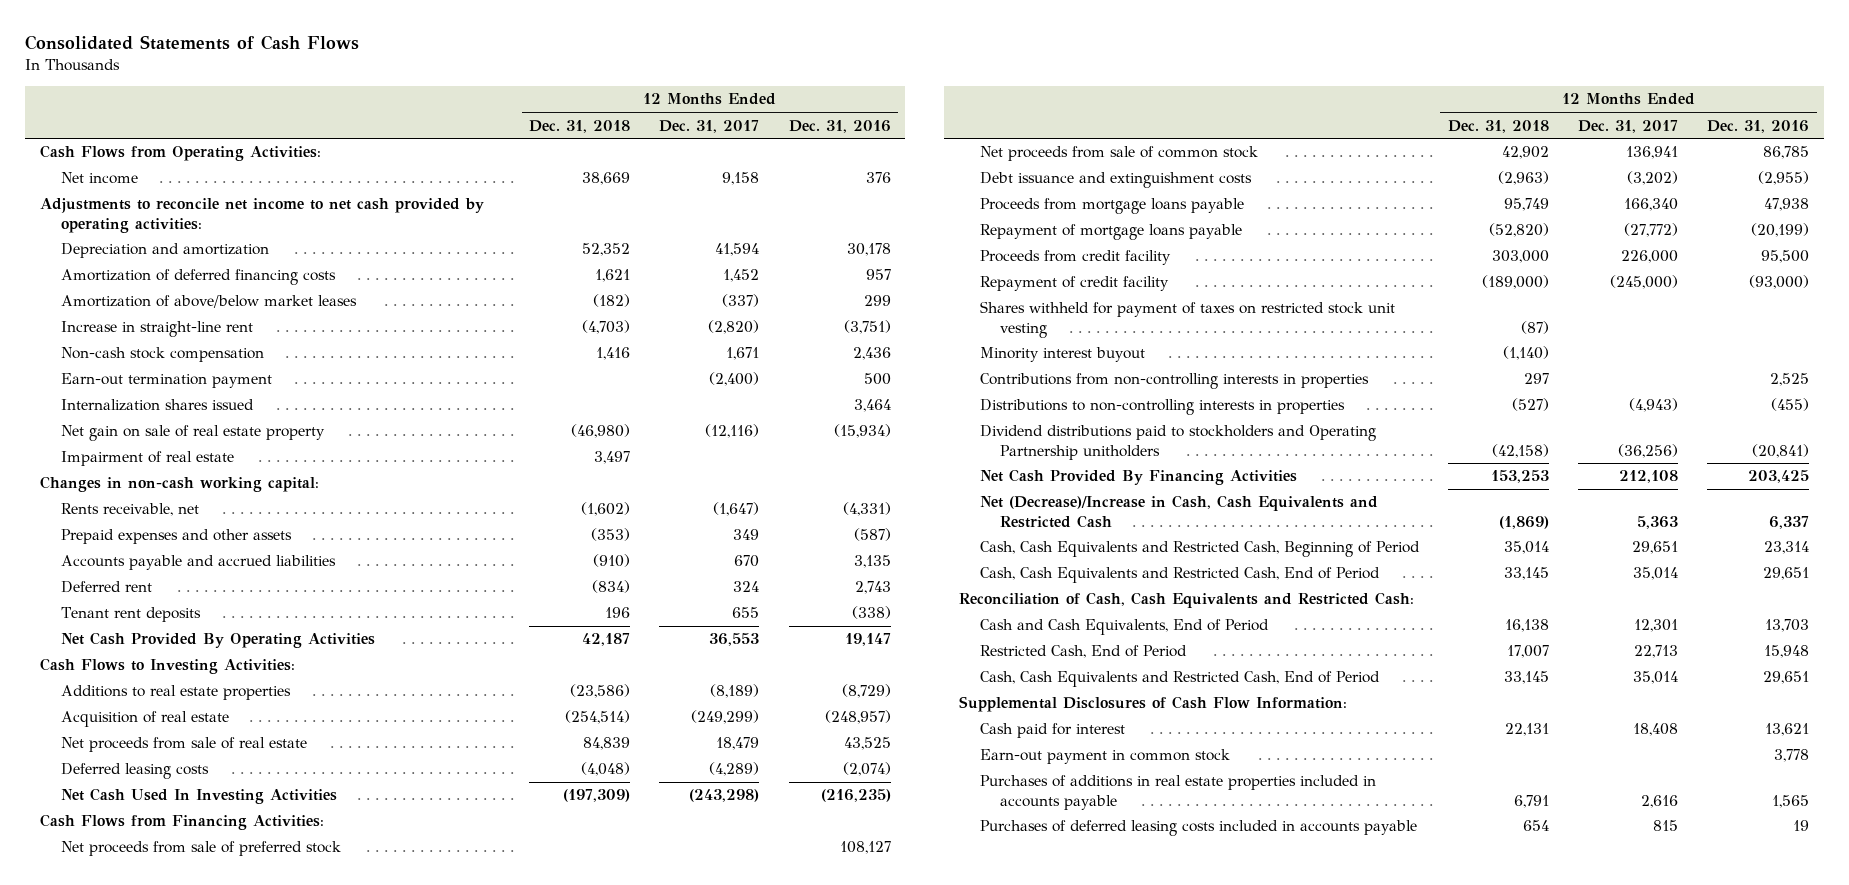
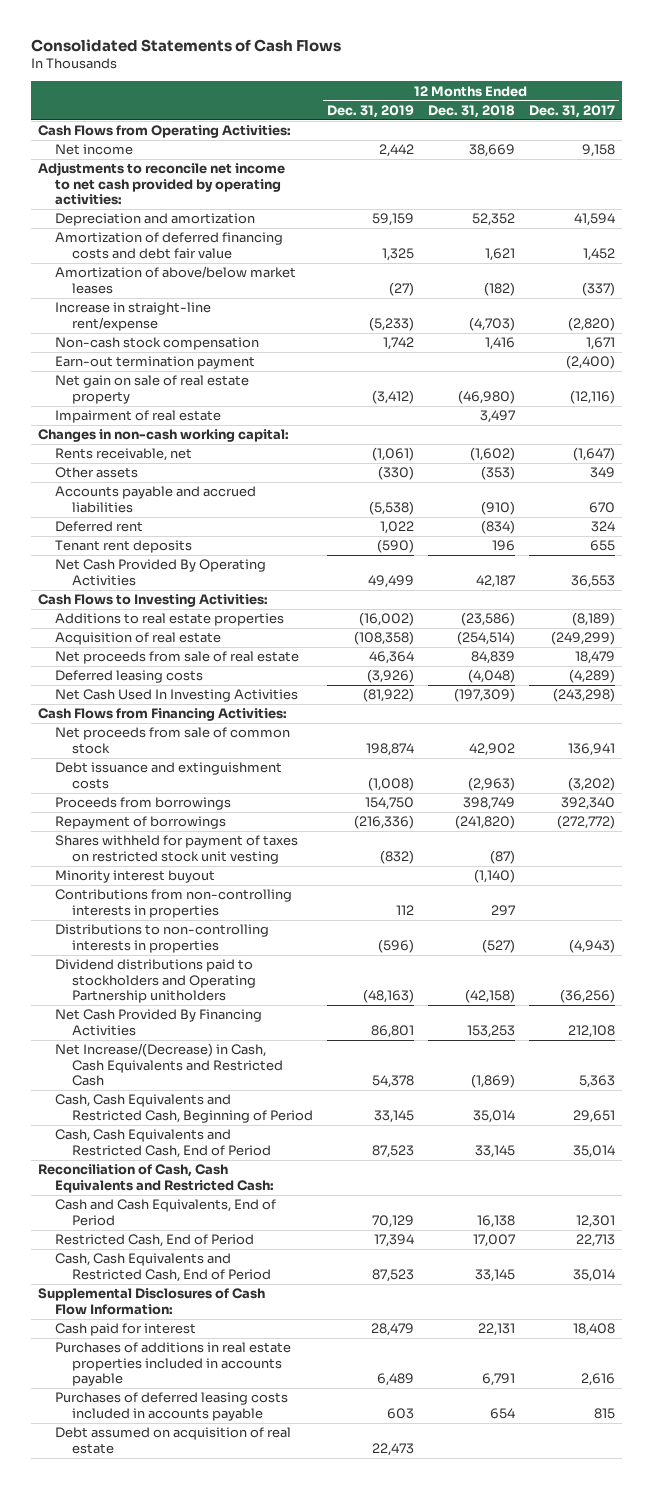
[788,119,891,133] Dec. 31, 2016 -> none
none -> [326,104,414,118] Dec. 31, 2019
[60,269,336,286] Amortization of deferred financing costs -> [54,232,283,259] Amortization of deferred financing costs and debt fair value
[60,321,253,338] Increase in straight-line rent -> [54,302,211,331] Increase in straight-line rent/expense
[60,399,254,412] Internalization shares issued -> none
[60,529,292,545] Prepaid expenses and other assets -> [54,467,138,479] Other assets
[60,841,341,857] Net proceeds from sale of preferred stock -> none
[979,198,1244,215] Proceeds from mortgage loans payable -> none
[979,224,1242,241] Repayment of mortgage loans payable -> none
[979,250,1171,266] Proceeds from credit facility -> none
[979,276,1169,292] Repayment of credit facility -> none
none -> [54,797,231,811] Proceeds from borrowings
none -> [54,816,226,830] Repayment of borrowings
[979,495,1378,528] Net (Decrease)/Increase in Cash, Cash Equivalents and Restricted Cash -> [54,1043,283,1087] Net Increase/(Decrease) in Cash, Cash Equivalents and Restricted Cash
[979,749,1230,765] Earn-out payment in common stock -> none
none -> [54,1427,291,1454] Debt assumed on acquisition of real estate

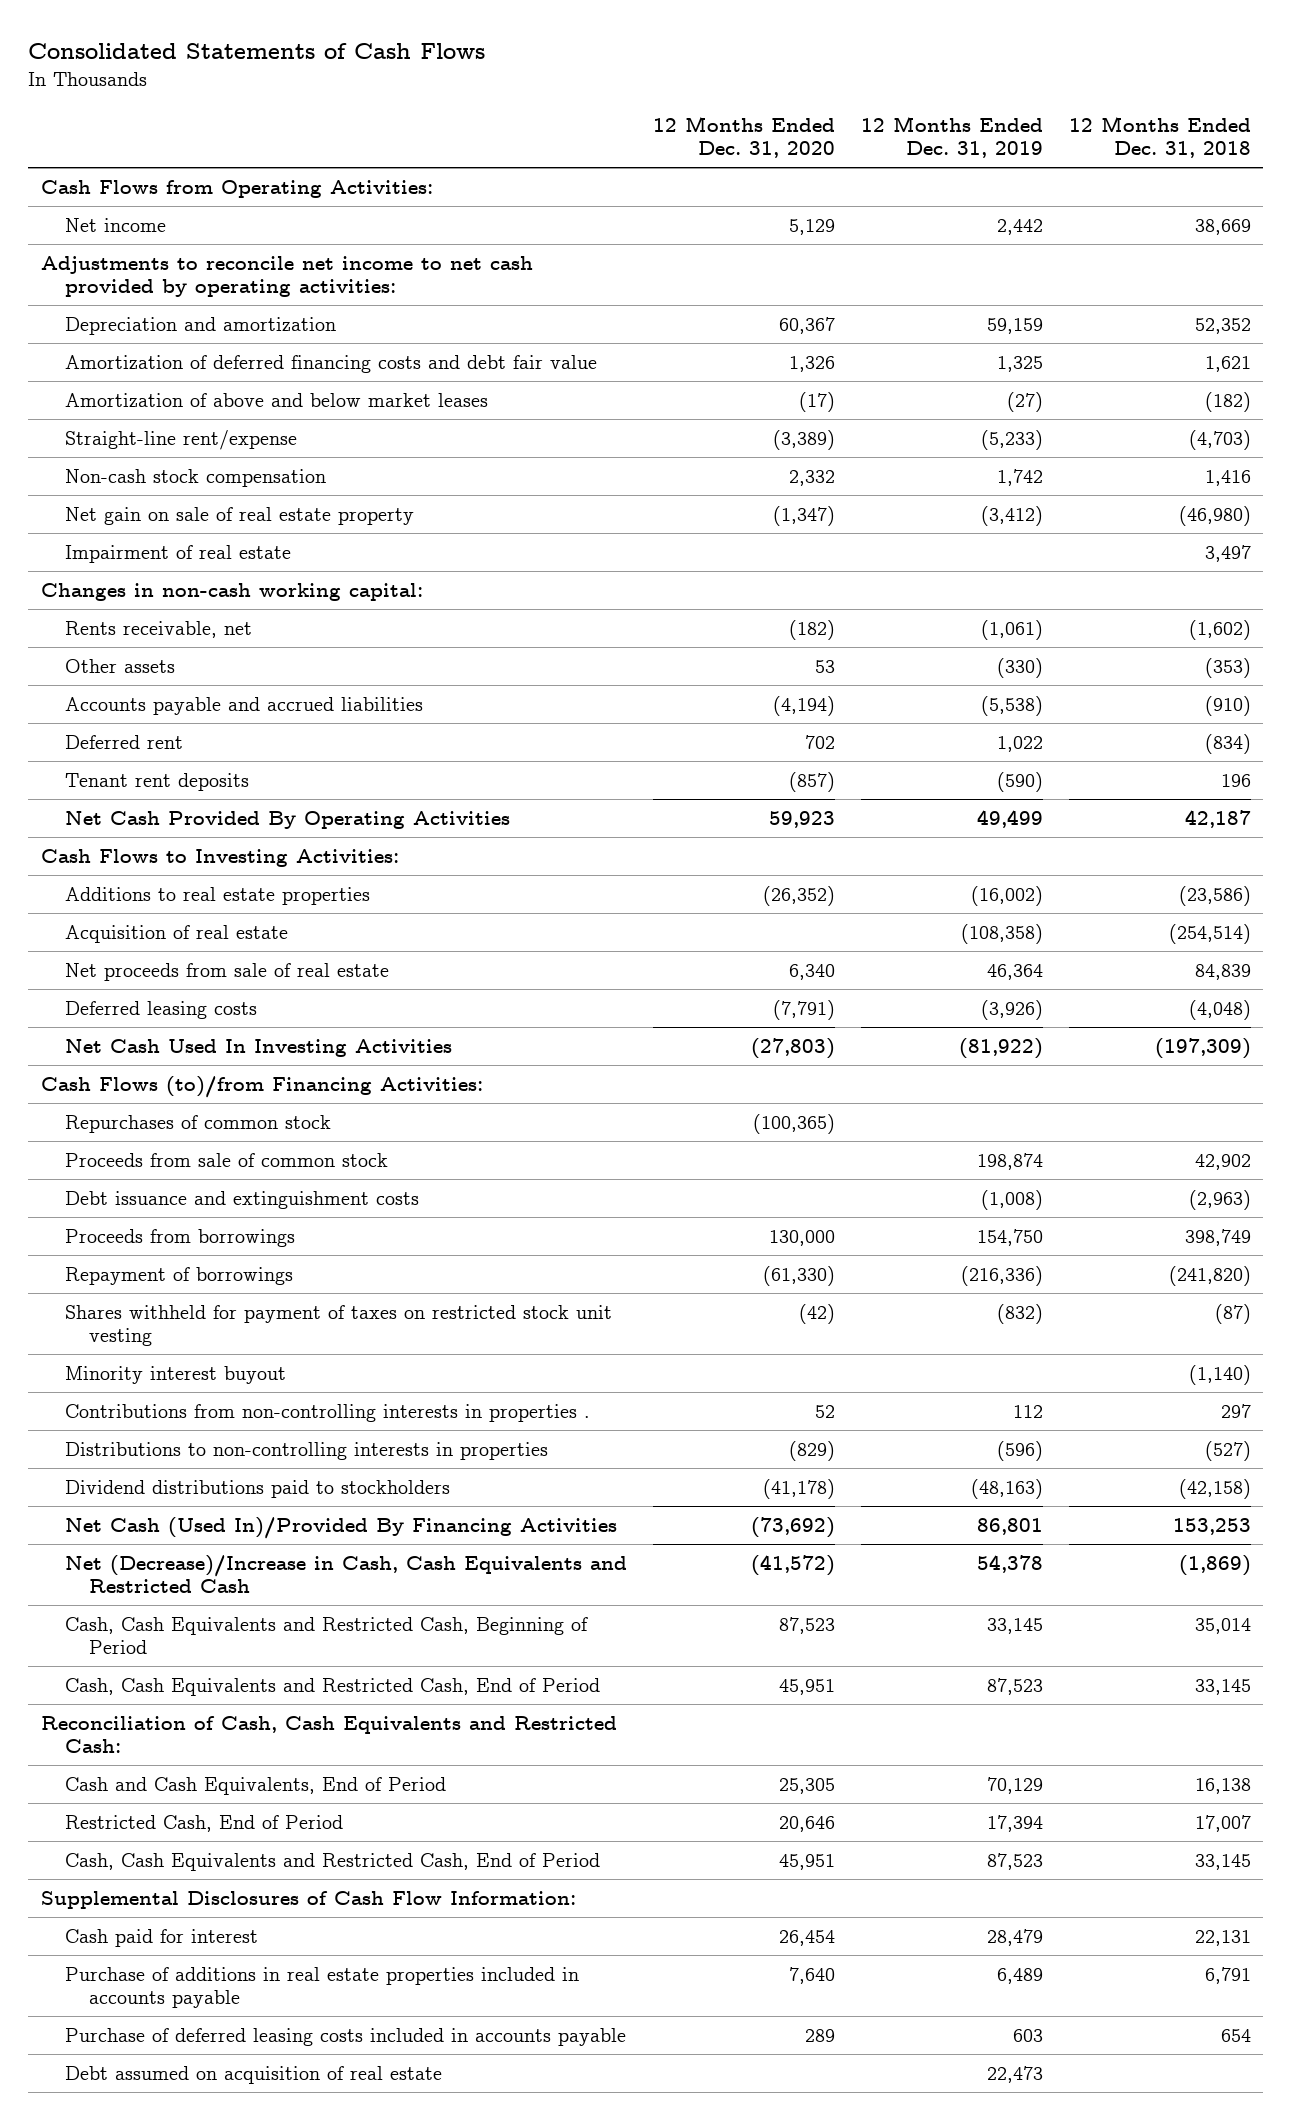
[528,104,615,118] Dec. 31, 2017 -> none
none -> [652,115,835,159] 12 Months Ended Dec. 31, 2020
[54,266,296,294] Amortization of above/below market leases -> [64,392,488,408] Amortization of above and below market leases
[54,302,211,331] Increase in straight-line rent/expense -> [64,429,297,450] Straight-line rent/expense
[54,356,255,370] Earn-out termination payment -> none
[38,708,288,722] Cash Flows from Financing Activities: -> [41,1075,484,1098] Cash Flows (to)/from Financing Activities:
none -> [64,1114,331,1133] Repurchases of common stock
[54,727,290,754] Net proceeds from sale of common stock -> [64,1152,388,1167] Proceeds from sale of common stock
[54,889,292,918] Contributions from non-controlling interests in properties -> [64,1403,590,1422] Contributions from non-controlling interests in properties .
[54,959,256,1004] Dividend distributions paid to stockholders and Operating Partnership unitholders -> [64,1479,450,1498] Dividend distributions paid to stockholders
[54,1009,262,1036] Net Cash Provided By Financing Activities -> [64,1516,617,1539] Net Cash (Used In)/Provided By Financing Activities
[54,1043,283,1087] Net Increase/(Decrease) in Cash, Cash Equivalents and Restricted Cash -> [64,1554,627,1594] Net (Decrease)/Increase in Cash, Cash Equivalents and Restricted Cash
[54,1342,291,1387] Purchases of additions in real estate properties included in accounts payable -> [64,1966,579,2009] Purchase of additions in real estate properties included in accounts payable
[54,1392,288,1421] Purchases of deferred leasing costs included in accounts payable -> [64,2027,626,2046] Purchase of deferred leasing costs included in accounts payable

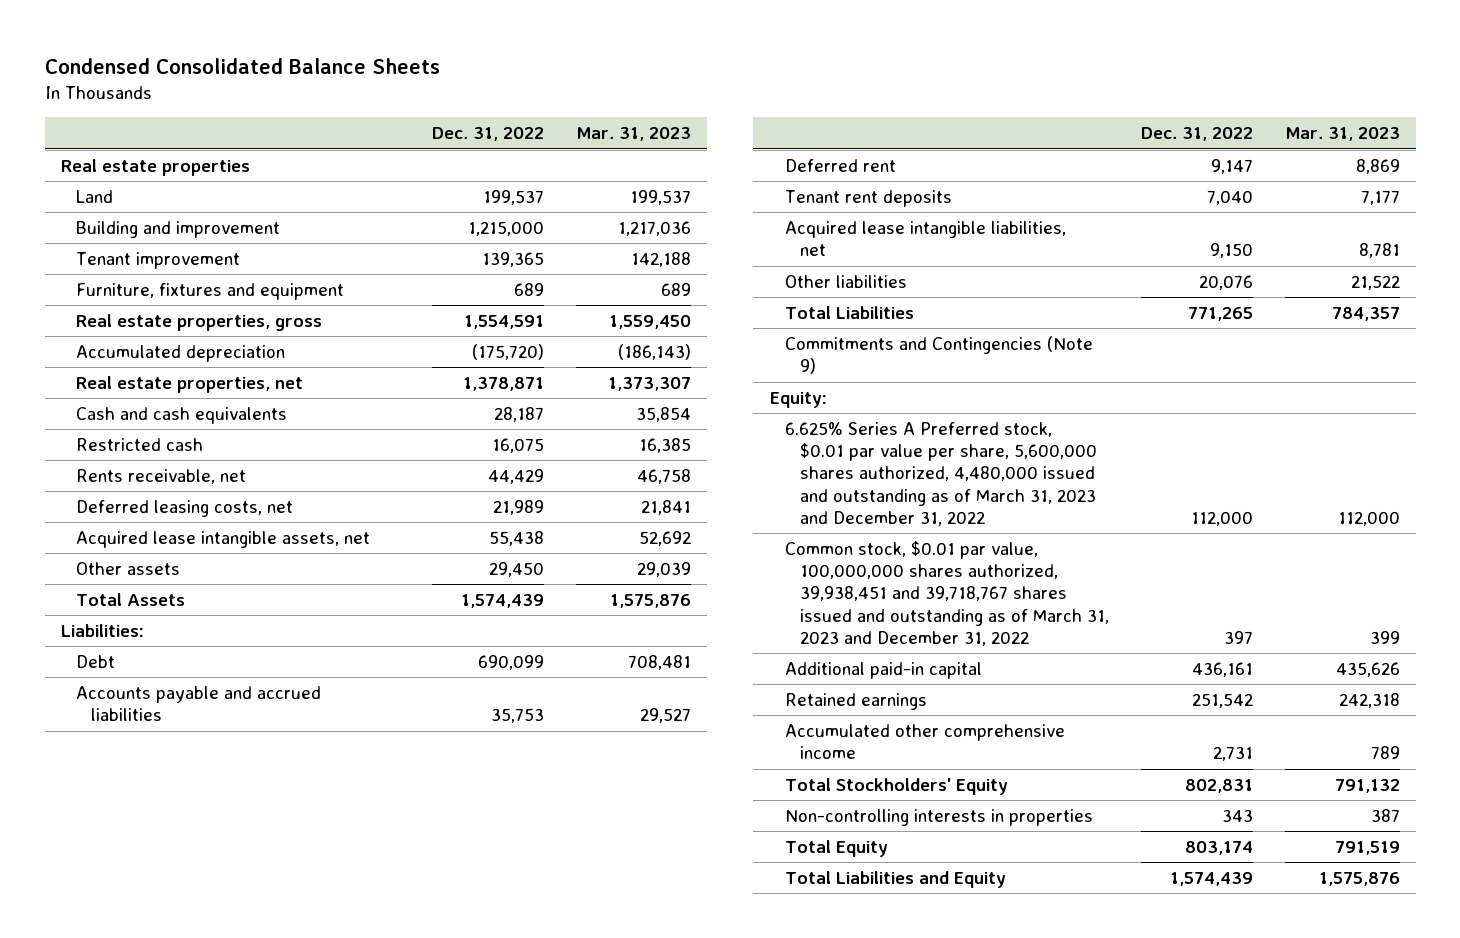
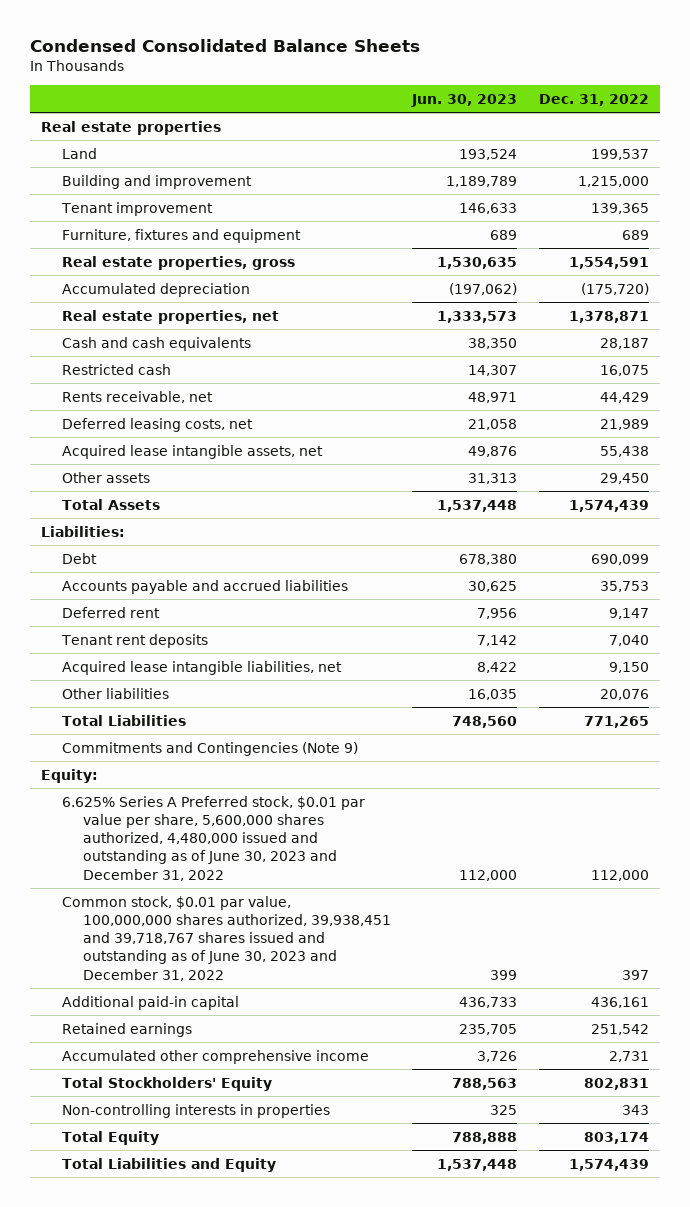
[575,127,691,142] Mar. 31, 2023 -> none
none -> [411,93,518,107] Jun. 30, 2023
[784,421,1097,526] 6.625% Series A Preferred stock, $0.01 par value per share, 5,600,000 shares authorized, 4,480,000 issued and outstanding as of March 31, 2023 and December 31, 2022 -> [61,795,365,881] 6.625% Series A Preferred stock, $0.01 par value per share, 5,600,000 shares authorized, 4,480,000 issued and outstanding as of June 30, 2023 and December 31, 2022
[784,540,1109,646] Common stock, $0.01 par value, 100,000,000 shares authorized, 39,938,451 and 39,718,767 shares issued and outstanding as of March 31, 2023 and December 31, 2022 -> [61,895,391,981] Common stock, $0.01 par value, 100,000,000 shares authorized, 39,938,451 and 39,718,767 shares issued and outstanding as of June 30, 2023 and December 31, 2022

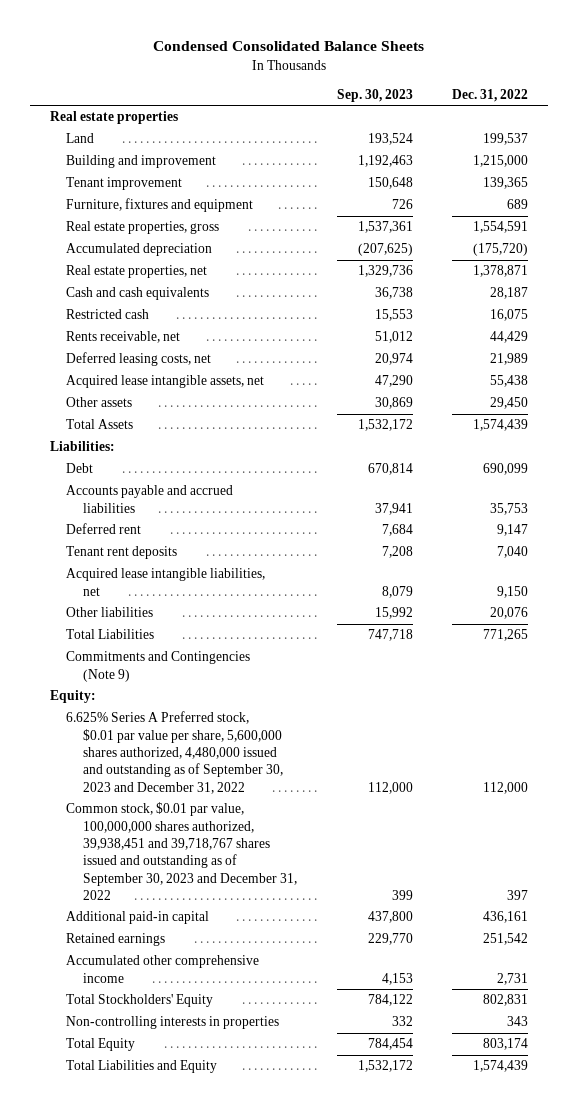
[411,93,518,107] Jun. 30, 2023 -> none
none -> [336,88,413,102] Sep. 30, 2023
[61,795,365,881] 6.625% Series A Preferred stock, $0.01 par value per share, 5,600,000 shares authorized, 4,480,000 issued and outstanding as of June 30, 2023 and December 31, 2022 -> [66,711,283,794] 6.625% Series A Preferred stock, $0.01 par value per share, 5,600,000 shares authorized, 4,480,000 issued and outstanding as of September 30, 2023 and December 31, 2022
[61,895,391,981] Common stock, $0.01 par value, 100,000,000 shares authorized, 39,938,451 and 39,718,767 shares issued and outstanding as of June 30, 2023 and December 31, 2022 -> [66,802,297,900] Common stock, $0.01 par value, 100,000,000 shares authorized, 39,938,451 and 39,718,767 shares issued and outstanding as of September 30, 2023 and December 31, 2022

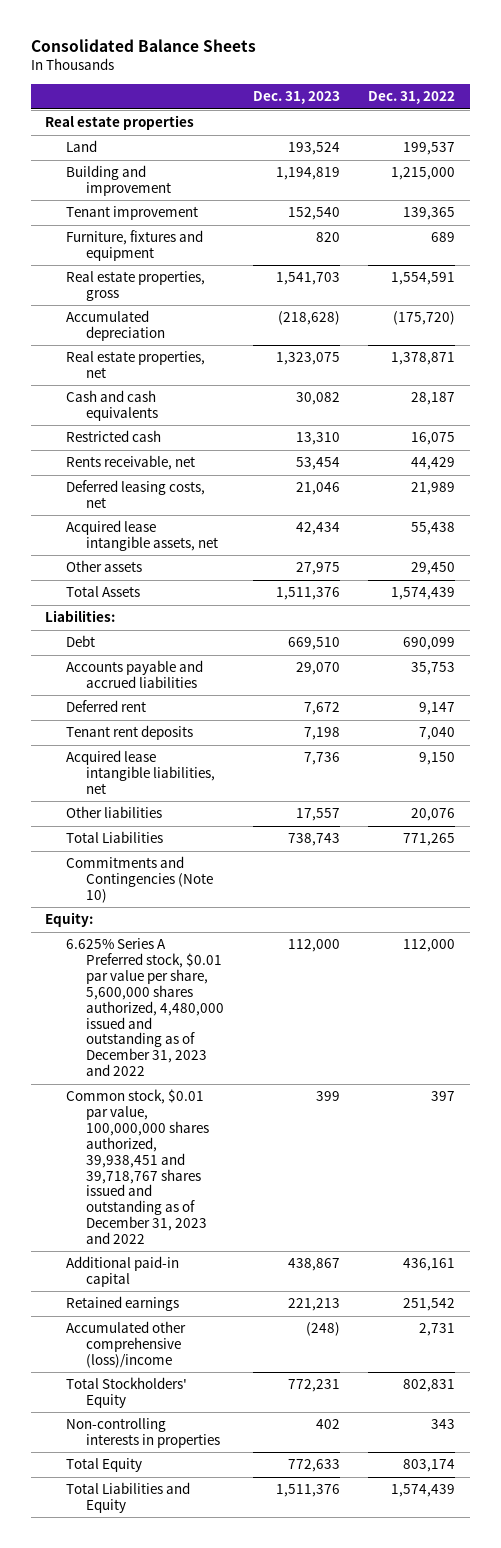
[153,41,425,52] Condensed Consolidated Balance Sheets -> [31,39,257,53] Consolidated Balance Sheets
[336,88,413,102] Sep. 30, 2023 -> none
none -> [252,91,340,105] Dec. 31, 2023
[66,651,251,682] Commitments and Contingencies (Note 9) -> [65,856,214,903] Commitments and Contingencies (Note 10)
[66,711,283,794] 6.625% Series A Preferred stock, $0.01 par value per share, 5,600,000 shares authorized, 4,480,000 issued and outstanding as of September 30, 2023 and December 31, 2022 -> [65,938,225,1077] 6.625% Series A Preferred stock, $0.01 par value per share, 5,600,000 shares authorized, 4,480,000 issued and outstanding as of December 31, 2023 and 2022
[66,802,297,900] Common stock, $0.01 par value, 100,000,000 shares authorized, 39,938,451 and 39,718,767 shares issued and outstanding as of September 30, 2023 and December 31, 2022 -> [65,1089,210,1245] Common stock, $0.01 par value, 100,000,000 shares authorized, 39,938,451 and 39,718,767 shares issued and outstanding as of December 31, 2023 and 2022
[66,955,260,983] Accumulated other comprehensive income -> [65,1321,186,1368] Accumulated other comprehensive (loss)/income

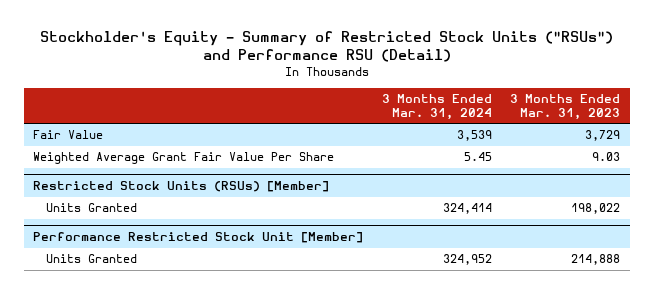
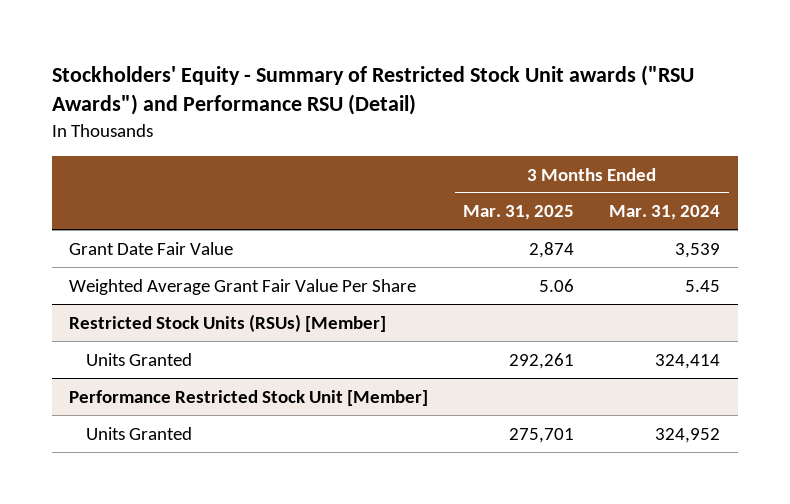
[39,31,613,63] Stockholder's Equity - Summary of Restricted Stock Units ("RSUs") and Performance RSU (Detail) -> [51,64,694,116] Stockholders' Equity - Summary of Restricted Stock Unit awards ("RSU Awards") and Performance RSU (Detail)
[510,94,621,120] 3 Months Ended Mar. 31, 2023 -> none
none -> [463,205,575,221] Mar. 31, 2025
[33,130,104,140] Fair Value -> [69,241,234,255] Grant Date Fair Value

